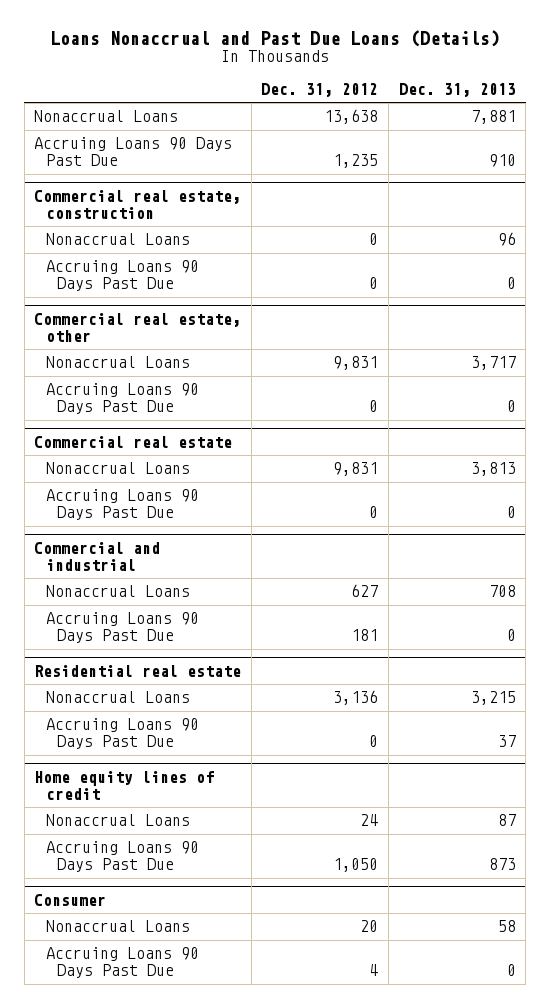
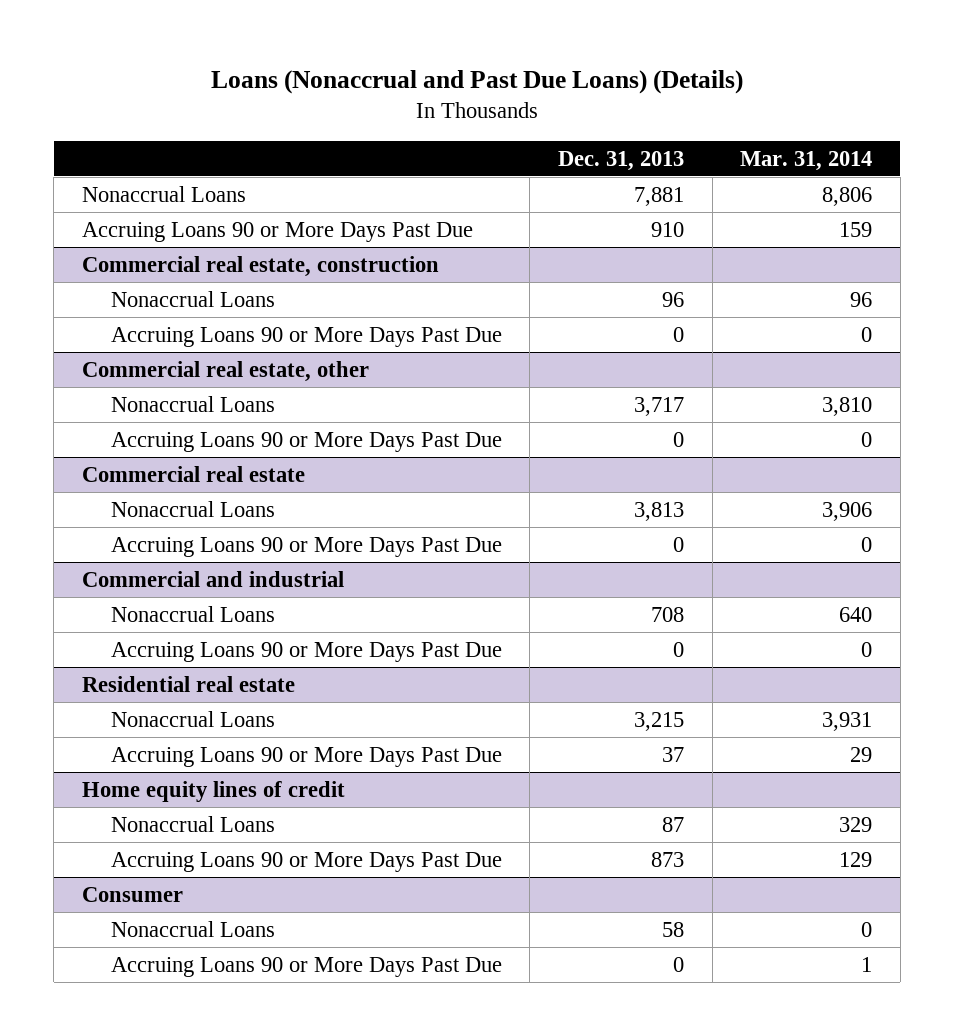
[49,29,500,47] Loans Nonaccrual and Past Due Loans (Details) -> [211,70,744,95] Loans (Nonaccrual and Past Due Loans) (Details)
[261,82,379,97] Dec. 31, 2012 -> none
none -> [740,150,873,171] Mar. 31, 2014
[34,137,233,167] Accruing Loans 90 Days Past Due -> [82,221,474,242] Accruing Loans 90 or More Days Past Due
[45,260,199,292] Accruing Loans 90 Days Past Due -> [110,326,502,347] Accruing Loans 90 or More Days Past Due
[45,383,199,415] Accruing Loans 90 Days Past Due -> [110,431,502,452] Accruing Loans 90 or More Days Past Due
[45,489,199,521] Accruing Loans 90 Days Past Due -> [110,536,502,557] Accruing Loans 90 or More Days Past Due
[45,612,199,644] Accruing Loans 90 Days Past Due -> [110,641,502,662] Accruing Loans 90 or More Days Past Due
[45,718,199,750] Accruing Loans 90 Days Past Due -> [110,746,502,767] Accruing Loans 90 or More Days Past Due
[45,841,199,873] Accruing Loans 90 Days Past Due -> [110,851,502,872] Accruing Loans 90 or More Days Past Due
[45,947,199,979] Accruing Loans 90 Days Past Due -> [110,956,502,977] Accruing Loans 90 or More Days Past Due

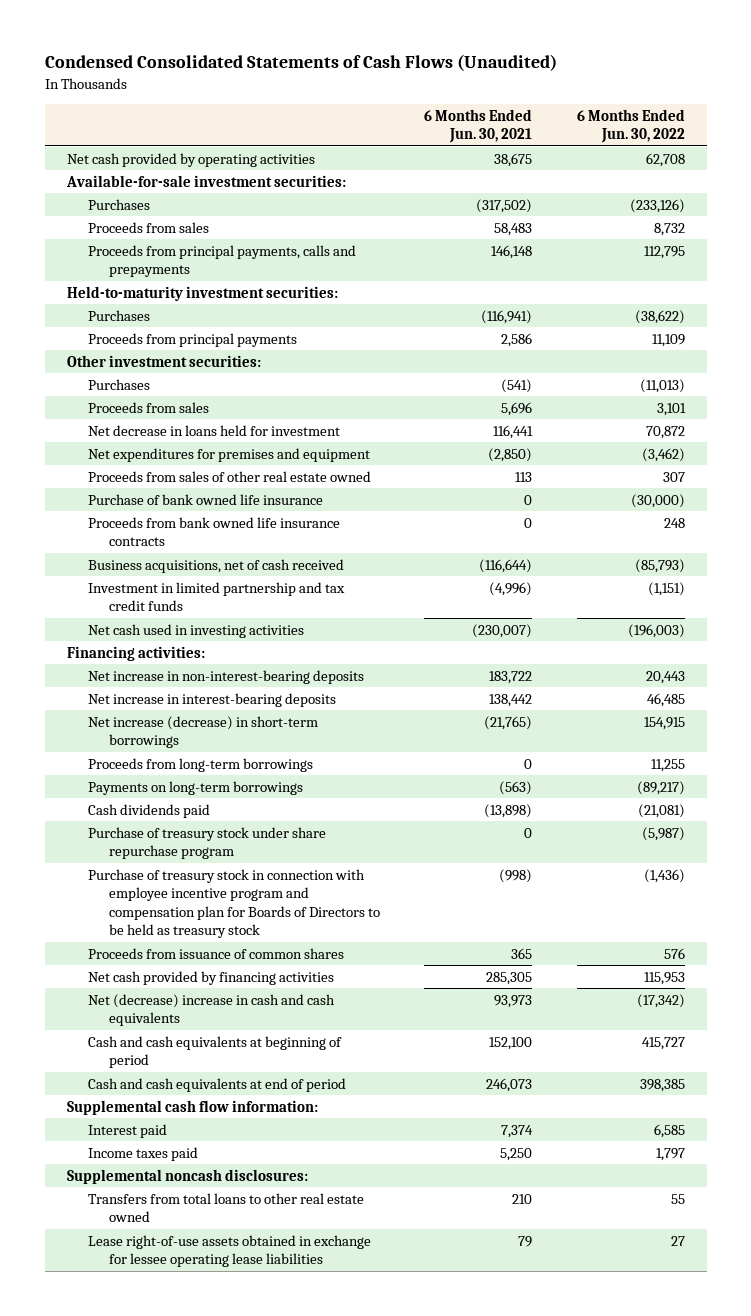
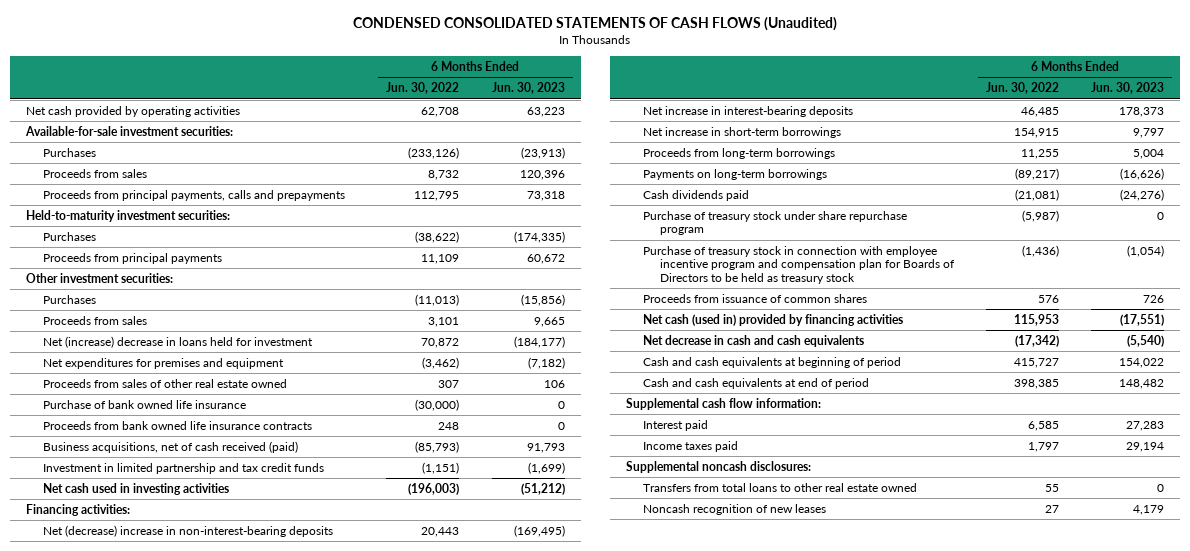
[44,54,557,72] Condensed Consolidated Statements of Cash Flows (Unaudited) -> [353,17,838,32] CONDENSED CONSOLIDATED STATEMENTS OF CASH FLOWS (Unaudited)
[424,108,533,144] 6 Months Ended Jun. 30, 2021 -> none
none -> [491,82,565,95] Jun. 30, 2023
[88,424,341,436] Net decrease in loans held for investment -> [43,335,314,348] Net (increase) decrease in loans held for investment
[88,558,345,573] Business acquisitions, net of cash received -> [43,440,299,453] Business acquisitions, net of cash received (paid)
[88,669,365,684] Net increase in non-interest-bearing deposits -> [43,524,334,537] Net (decrease) increase in non-interest-bearing deposits
[88,715,319,749] Net increase (decrease) in short-term borrowings -> [642,126,841,138] Net increase in short-term borrowings
[88,970,335,985] Net cash provided by financing activities -> [642,313,903,326] Net cash (used in) provided by financing activities
[88,993,336,1027] Net (decrease) increase in cash and cash equivalents -> [642,334,864,347] Net decrease in cash and cash equivalents
[88,1234,372,1268] Lease right-of-use assets obtained in exchange for lessee operating lease liabilities -> [642,503,826,515] Noncash recognition of new leases

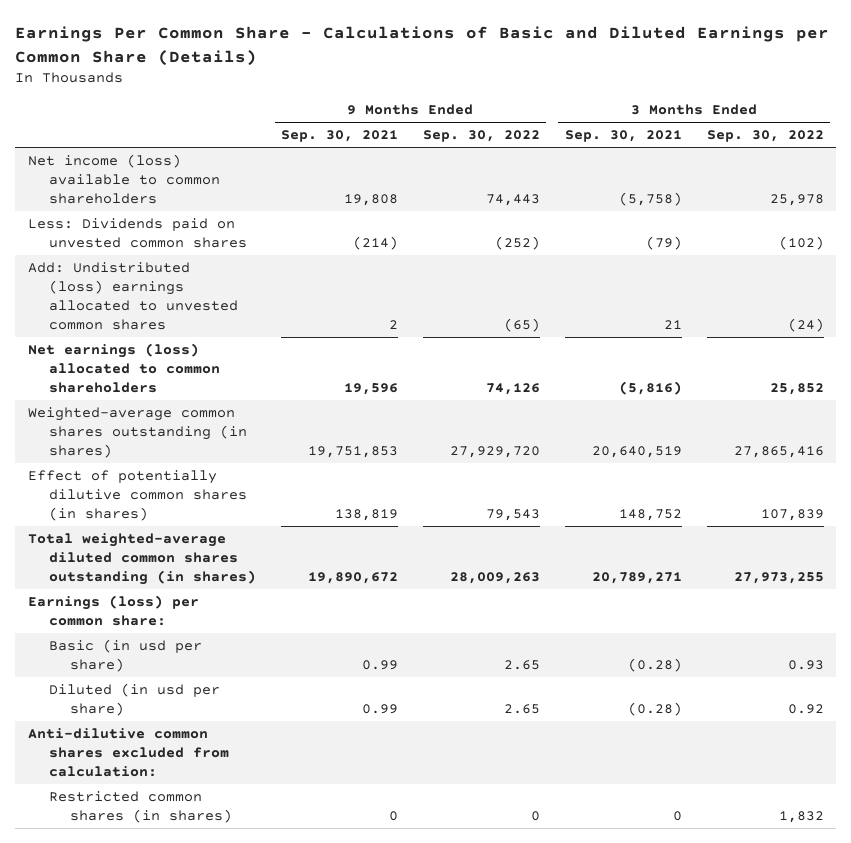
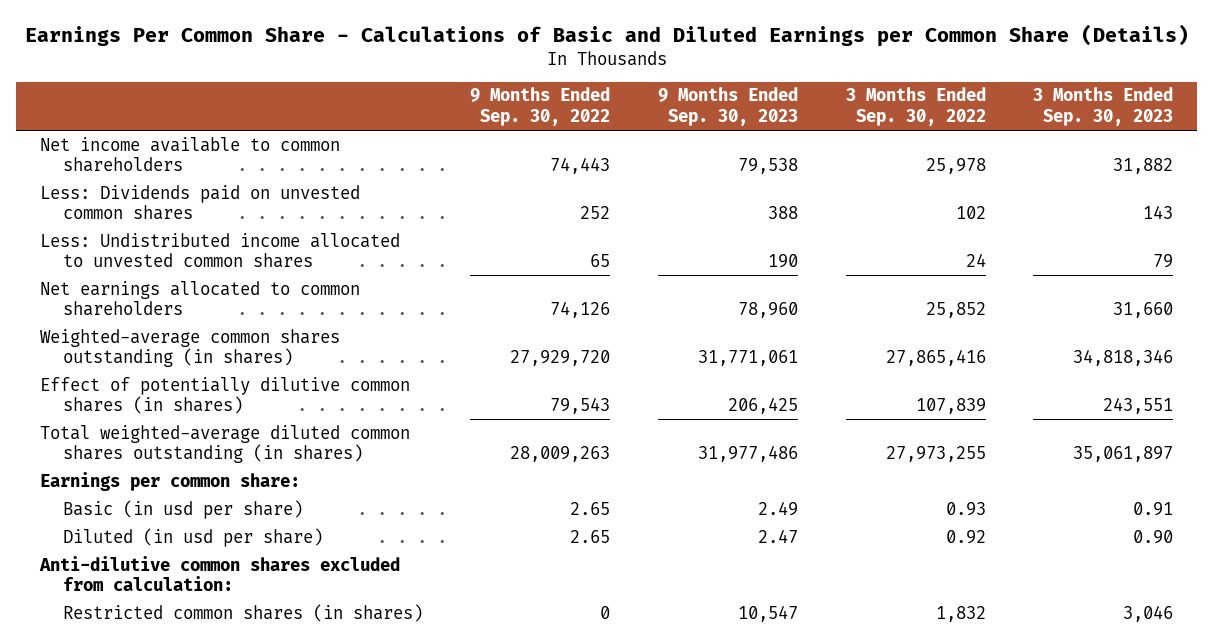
[280,130,398,143] Sep. 30, 2021 -> none
[564,130,682,143] Sep. 30, 2021 -> none
none -> [658,87,799,127] 9 Months Ended Sep. 30, 2023
none -> [1033,87,1174,127] 3 Months Ended Sep. 30, 2023
[27,153,220,204] Net income (loss) available to common shareholders -> [39,136,340,173] Net income available to common shareholders
[494,235,540,250] (252) -> [580,206,611,220] 252
[778,235,824,250] (102) -> [955,206,986,220] 102
[27,261,238,330] Add: Undistributed (loss) earnings allocated to unvested common shares -> [39,232,400,269] Less: Undistributed income allocated to unvested common shares
[503,317,540,332] (65) -> [590,254,611,268] 65
[787,317,824,332] (24) -> [965,253,986,268] 24
[27,342,220,393] Net earnings (loss) allocated to common shareholders -> [39,280,360,317] Net earnings allocated to common shareholders
[27,594,199,626] Earnings (loss) per common share: -> [39,471,300,491] Earnings per common share:

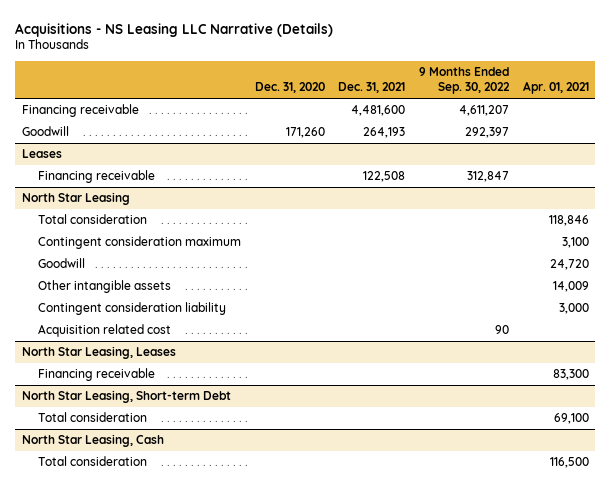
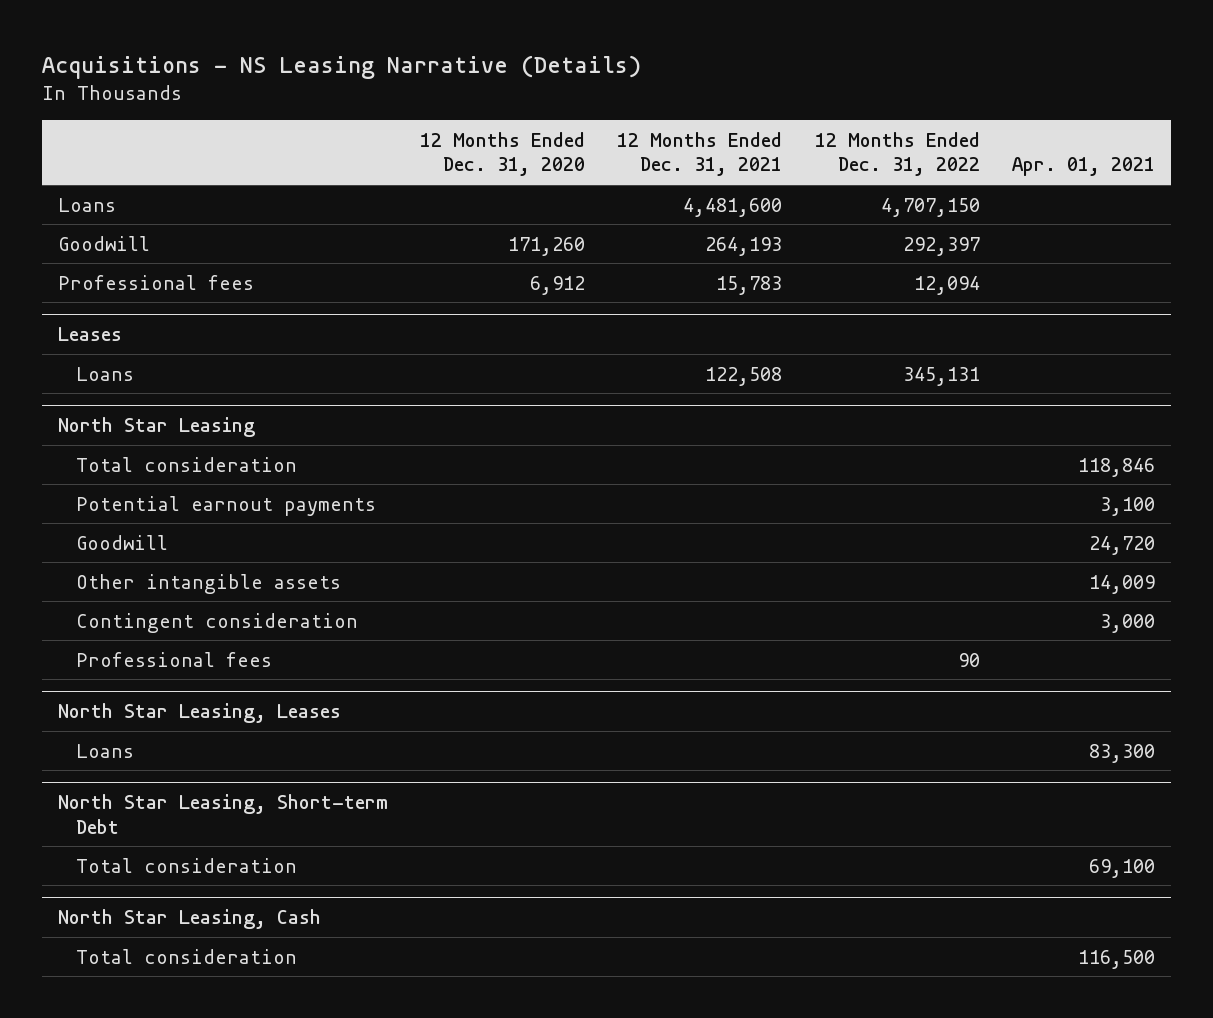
[15,22,334,37] Acquisitions - NS Leasing LLC Narrative (Details) -> [41,54,641,79] Acquisitions - NS Leasing Narrative (Details)
[254,82,325,94] Dec. 31, 2020 -> none
[338,82,406,94] Dec. 31, 2021 -> none
[418,67,510,95] 9 Months Ended Sep. 30, 2022 -> none
none -> [420,131,586,177] 12 Months Ended Dec. 31, 2020
none -> [617,131,783,177] 12 Months Ended Dec. 31, 2021
none -> [814,131,980,177] 12 Months Ended Dec. 31, 2022
[22,104,140,118] Financing receivable -> [57,197,116,212] Loans
none -> [57,274,254,290] Professional fees
[38,170,156,184] Financing receivable -> [75,366,134,381] Loans
[38,236,242,250] Contingent consideration maximum -> [75,495,376,516] Potential earnout payments
[38,324,172,338] Acquisition related cost -> none
[38,302,227,316] Contingent consideration liability -> [75,612,358,633] Contingent consideration
none -> [75,651,272,667] Professional fees
[38,368,156,382] Financing receivable -> [75,743,134,758] Loans

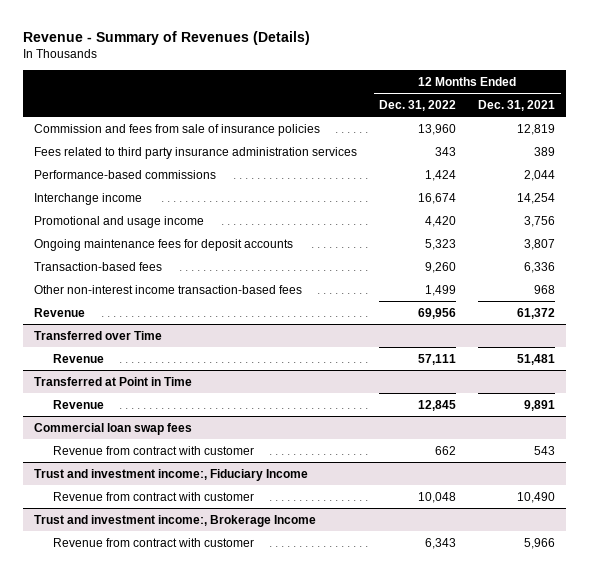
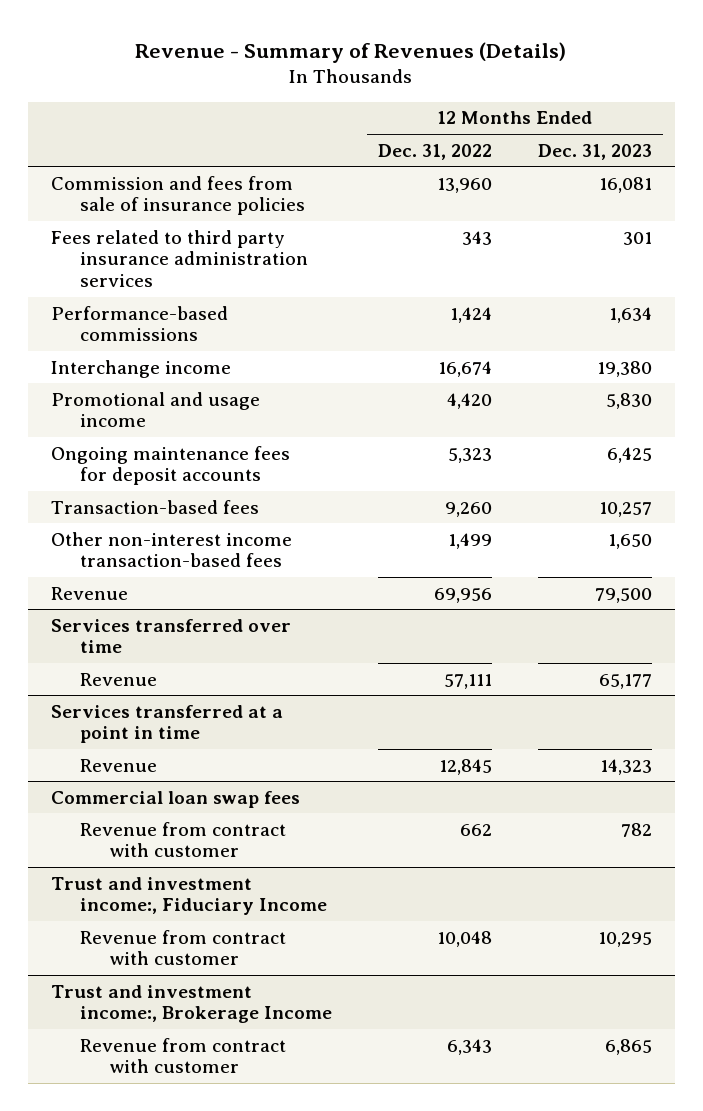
[478,99,556,111] Dec. 31, 2021 -> none
none -> [537,143,652,160] Dec. 31, 2023
[34,330,163,340] Transferred over Time -> [51,618,292,654] Services transferred over time
[34,376,193,386] Transferred at Point in Time -> [51,704,284,744] Services transferred at a point in time

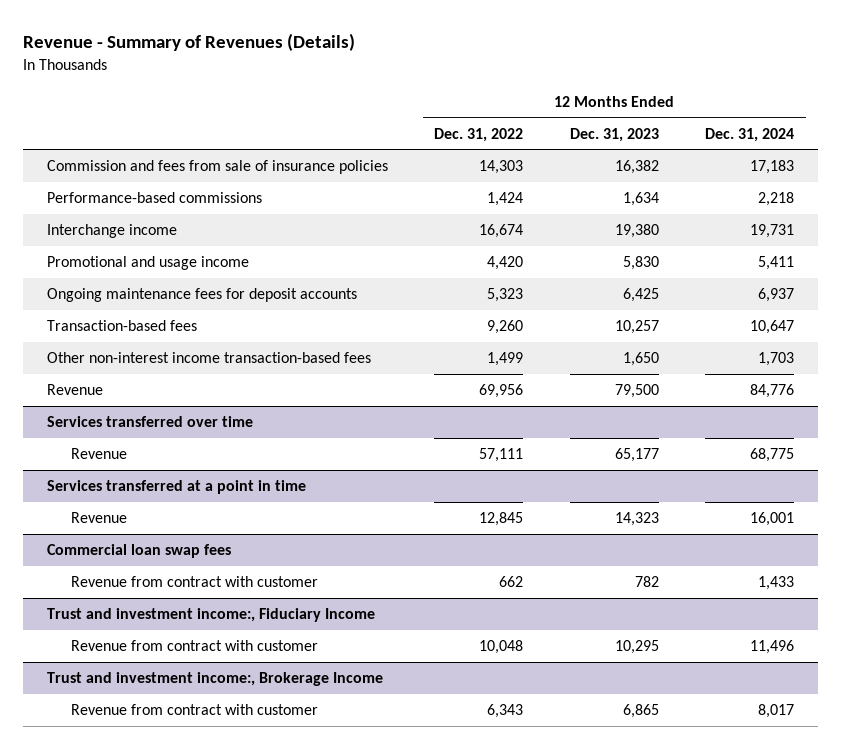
none -> [705,127,795,142] Dec. 31, 2024
[51,229,309,288] Fees related to third party insurance administration services -> none
[437,177,493,193] 13,960 -> [479,160,524,175] 14,303
[598,176,652,193] 16,081 -> [614,160,659,175] 16,382

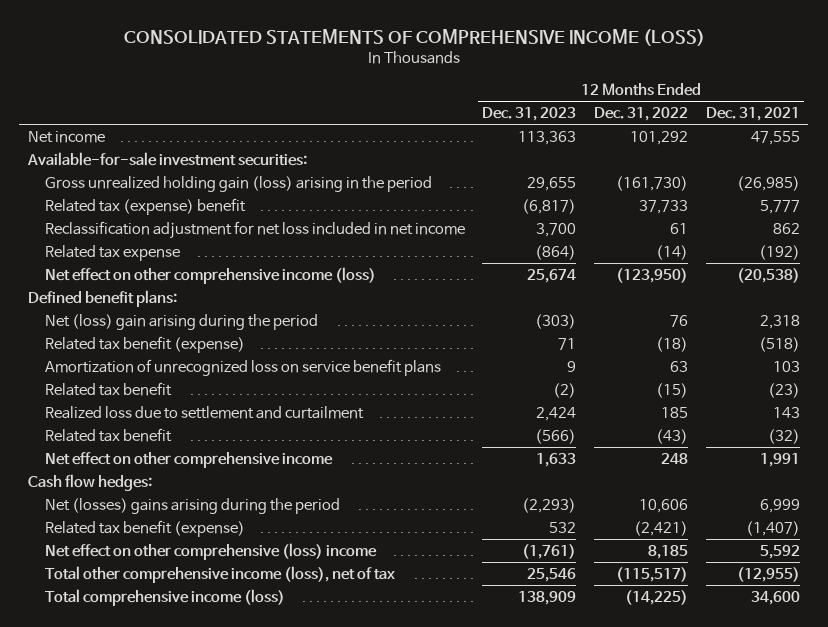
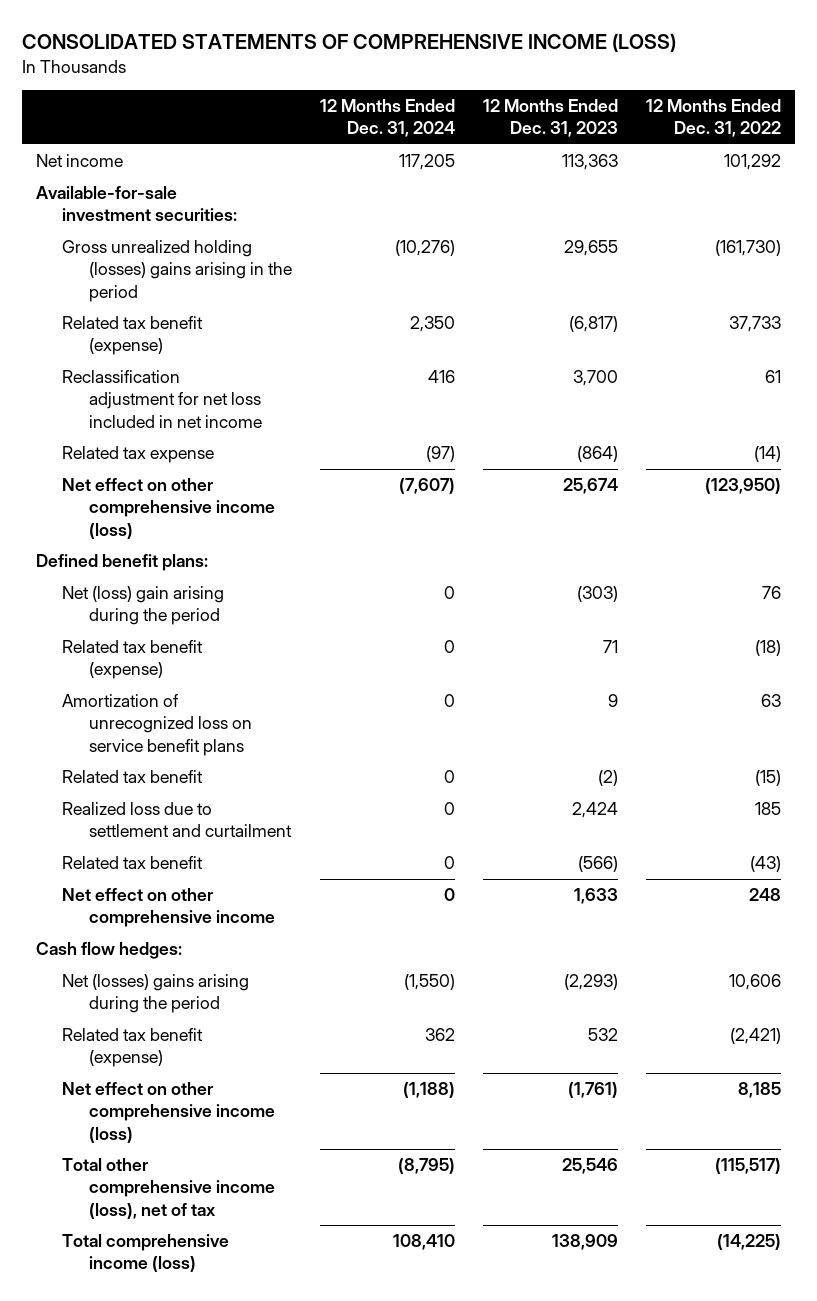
[705,107,800,122] Dec. 31, 2021 -> none
none -> [319,99,455,138] 12 Months Ended Dec. 31, 2024
[44,175,432,192] Gross unrealized holding gain (loss) arising in the period -> [62,240,292,302] Gross unrealized holding (losses) gains arising in the period
[44,197,246,215] Related tax (expense) benefit -> [62,316,204,356] Related tax benefit (expense)
[44,542,377,560] Net effect on other comprehensive (loss) income -> [62,1082,275,1143] Net effect on other comprehensive income (loss)

